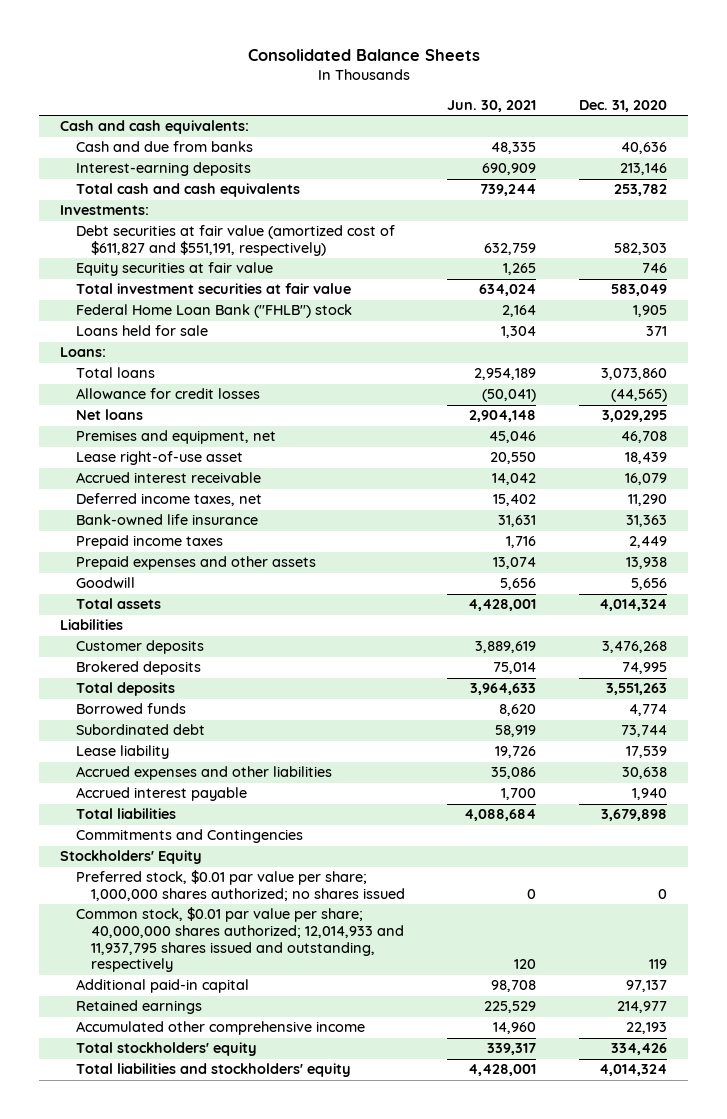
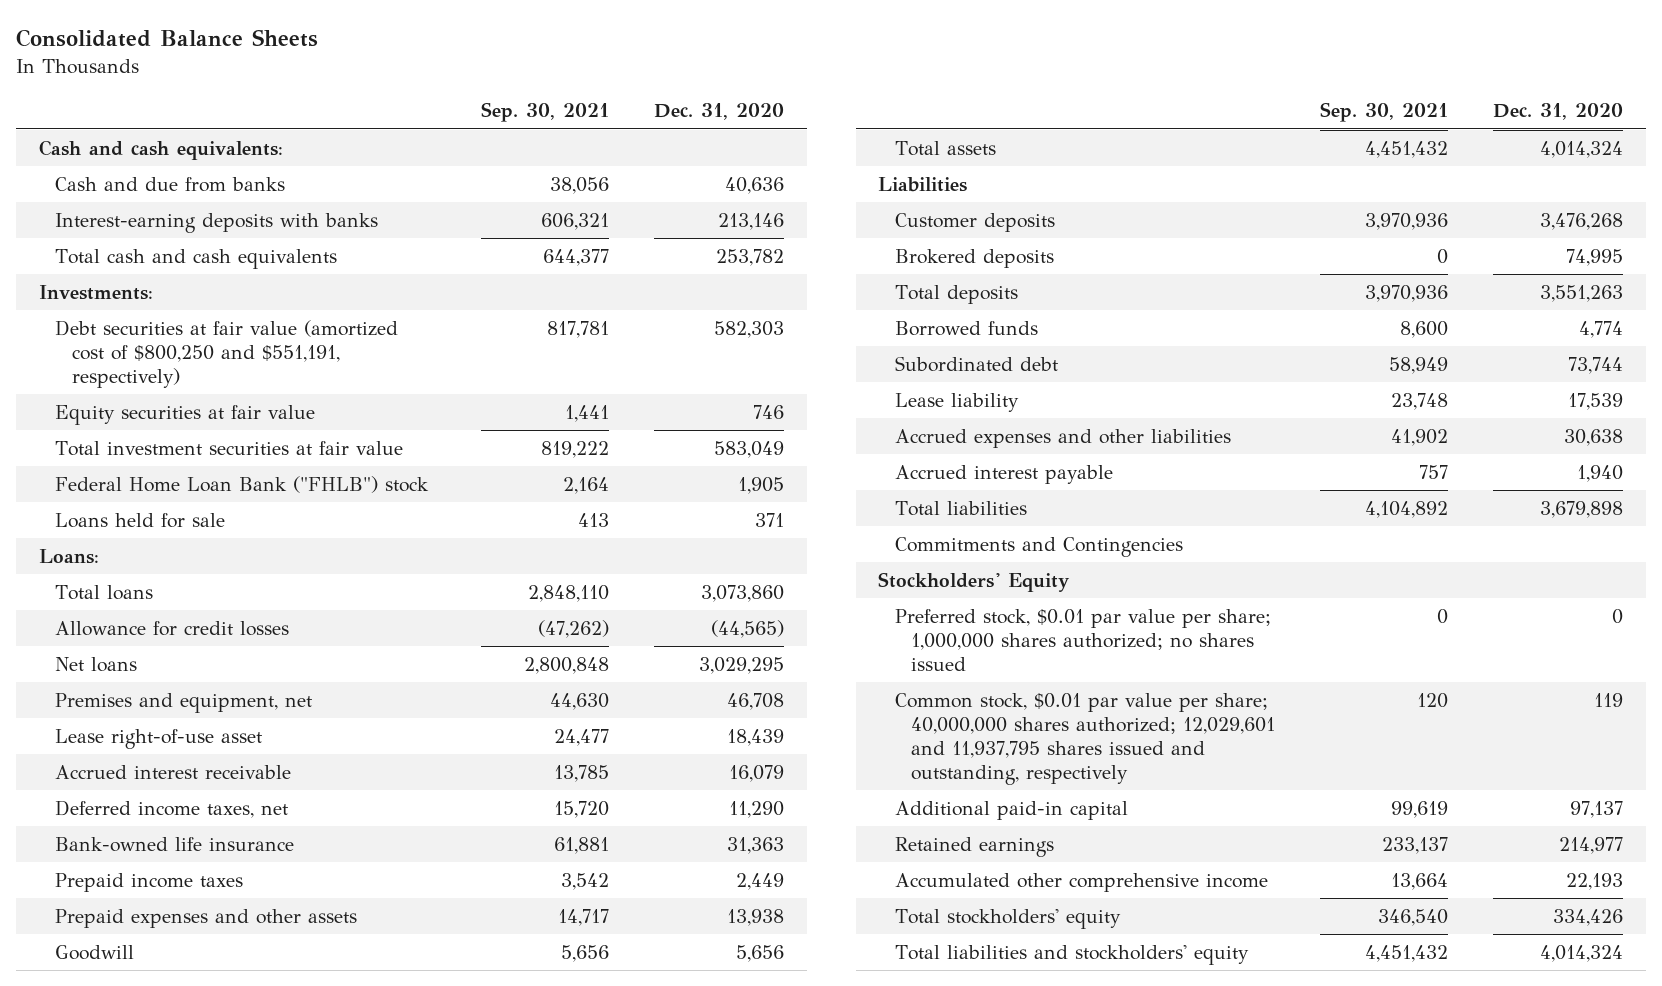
[447,100,537,113] Jun. 30, 2021 -> none
none -> [481,102,610,123] Sep. 30, 2021
[75,162,251,177] Interest-earning deposits -> [55,212,379,233] Interest-earning deposits with banks
[75,225,395,257] Debt securities at fair value (amortized cost of $611,827 and $551,191, respectively) -> [55,319,399,388] Debt securities at fair value (amortized cost of $800,250 and $551,191, respectively)
[75,907,404,973] Common stock, $0.01 par value per share; 40,000,000 shares authorized; 12,014,933 and 11,937,795 shares issued and outstanding, respectively -> [894,692,1275,785] Common stock, $0.01 par value per share; 40,000,000 shares authorized; 12,029,601 and 11,937,795 shares issued and outstanding, respectively

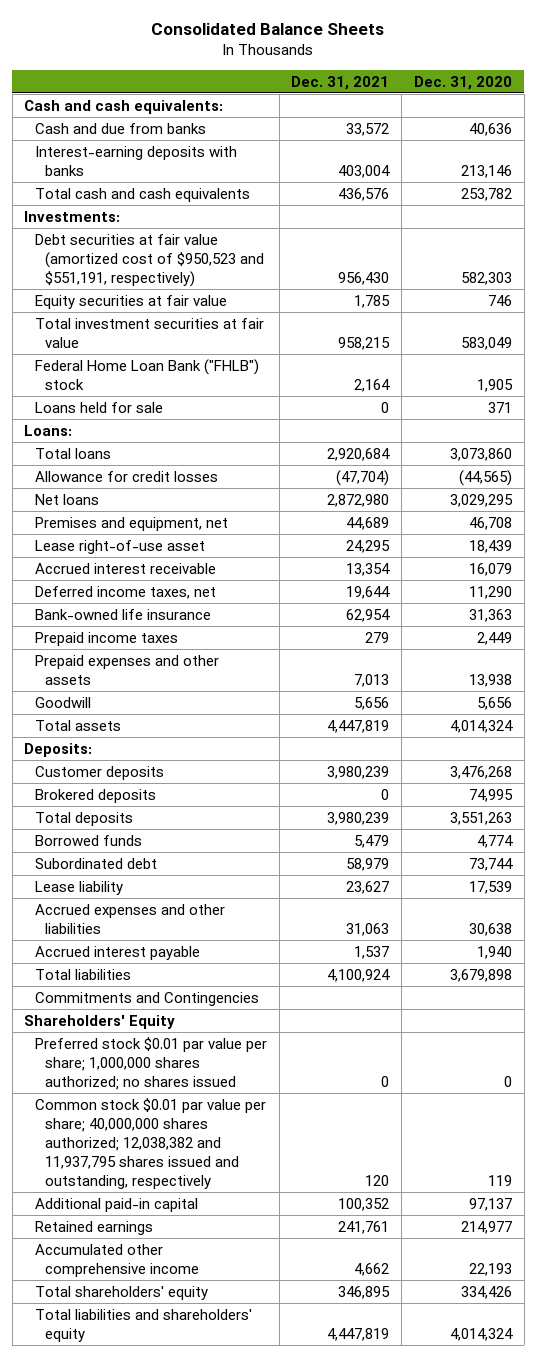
[481,102,610,123] Sep. 30, 2021 -> none
none -> [291,75,390,90] Dec. 31, 2021
[55,319,399,388] Debt securities at fair value (amortized cost of $800,250 and $551,191, respectively) -> [34,233,265,287] Debt securities at fair value (amortized cost of $950,523 and $551,191, respectively)
[878,176,968,192] Liabilities -> none
none -> [24,742,93,757] Deposits:
[878,571,1071,592] Stockholders' Equity -> [24,1014,176,1029] Shareholders' Equity
[894,608,1271,671] Preferred stock, $0.01 par value per share; 1,000,000 shares authorized; no shares issued -> [34,1036,267,1090] Preferred stock $0.01 par value per share; 1,000,000 shares authorized; no shares issued
[894,692,1275,785] Common stock, $0.01 par value per share; 40,000,000 shares authorized; 12,029,601 and 11,937,795 shares issued and outstanding, respectively -> [34,1097,266,1190] Common stock $0.01 par value per share; 40,000,000 shares authorized; 12,038,382 and 11,937,795 shares issued and outstanding, respectively
[894,908,1121,929] Total stockholders' equity -> [34,1285,208,1300] Total shareholders' equity
[894,944,1249,965] Total liabilities and stockholders' equity -> [34,1308,252,1342] Total liabilities and shareholders' equity

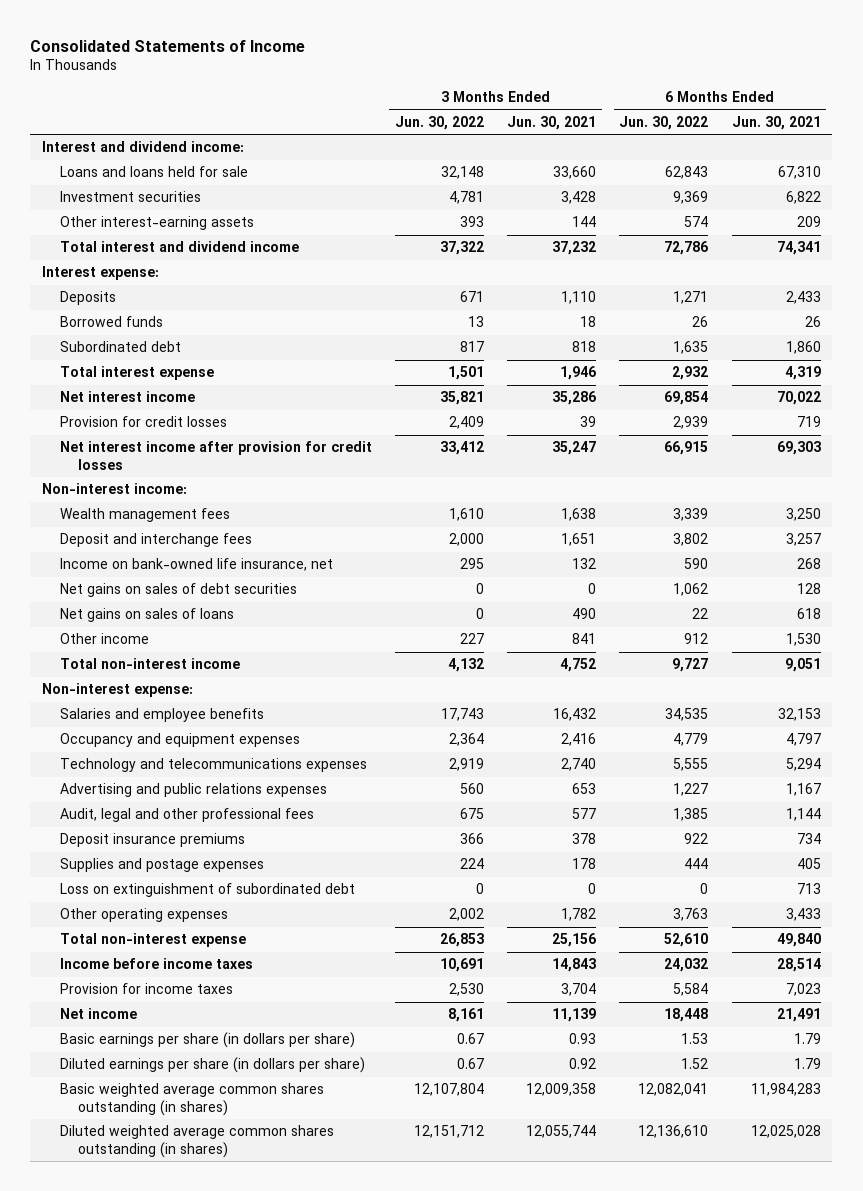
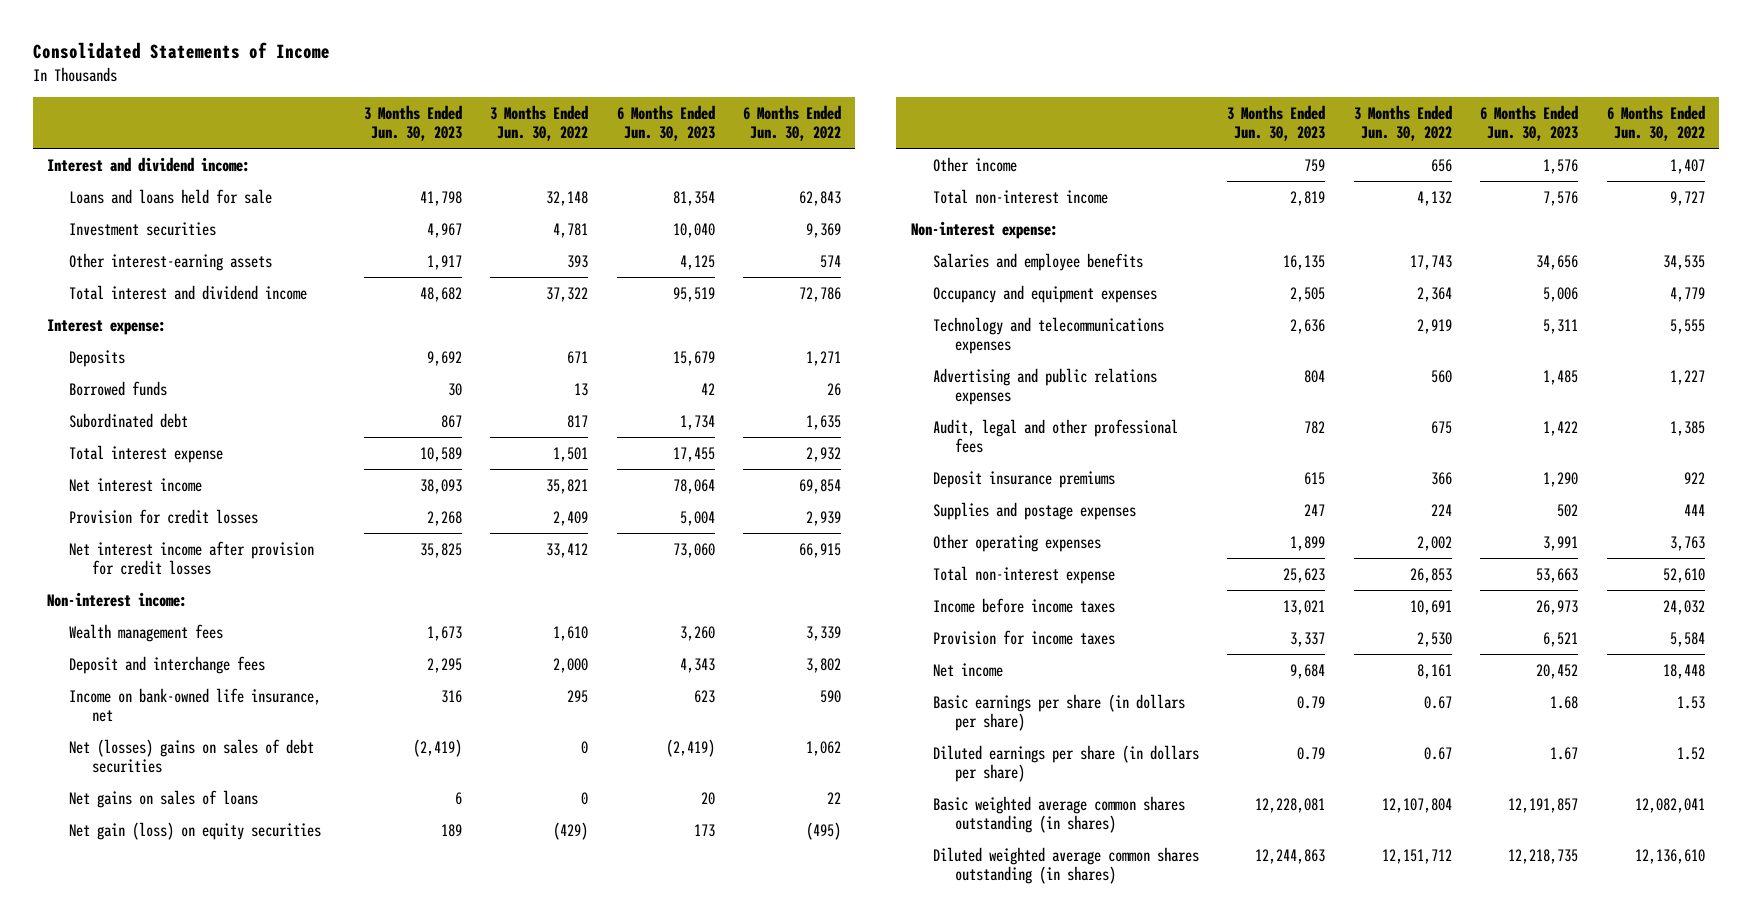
[507,115,597,130] Jun. 30, 2021 -> none
[731,115,821,130] Jun. 30, 2021 -> none
none -> [363,104,462,142] 3 Months Ended Jun. 30, 2023
none -> [616,104,715,142] 6 Months Ended Jun. 30, 2023
[60,583,298,598] Net gains on sales of debt securities -> [69,738,315,774] Net (losses) gains on sales of debt securities
none -> [69,821,322,840] Net gain (loss) on equity securities
[460,633,485,645] 227 -> [1430,158,1452,172] 656
[684,633,709,645] 912 -> [1669,158,1705,174] 1,407
[60,883,356,898] Loss on extinguishment of subordinated debt -> none

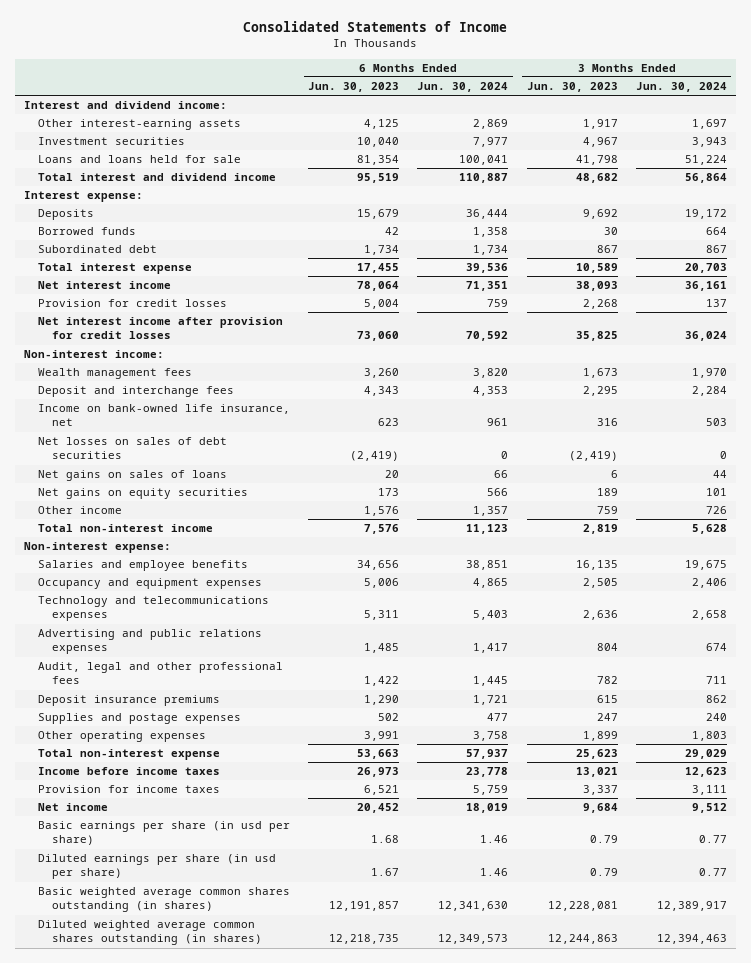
[490,104,589,142] 3 Months Ended Jun. 30, 2022 -> none
[742,104,841,142] 6 Months Ended Jun. 30, 2022 -> none
none -> [417,82,509,93] Jun. 30, 2024
none -> [635,82,727,93] Jun. 30, 2024
[69,221,217,236] Investment securities -> [37,137,185,146] Investment securities
[69,188,273,204] Loans and loans held for sale -> [37,155,241,164] Loans and loans held for sale
[69,738,315,774] Net (losses) gains on sales of debt securities -> [37,437,227,460] Net losses on sales of debt securities
[69,821,322,840] Net gain (loss) on equity securities -> [37,488,248,500] Net gains on equity securities
[932,693,1185,732] Basic earnings per share (in dollars per share) -> [37,821,290,846] Basic earnings per share (in usd per share)
[932,744,1199,783] Diluted earnings per share (in dollars per share) -> [37,854,276,880] Diluted earnings per share (in usd per share)

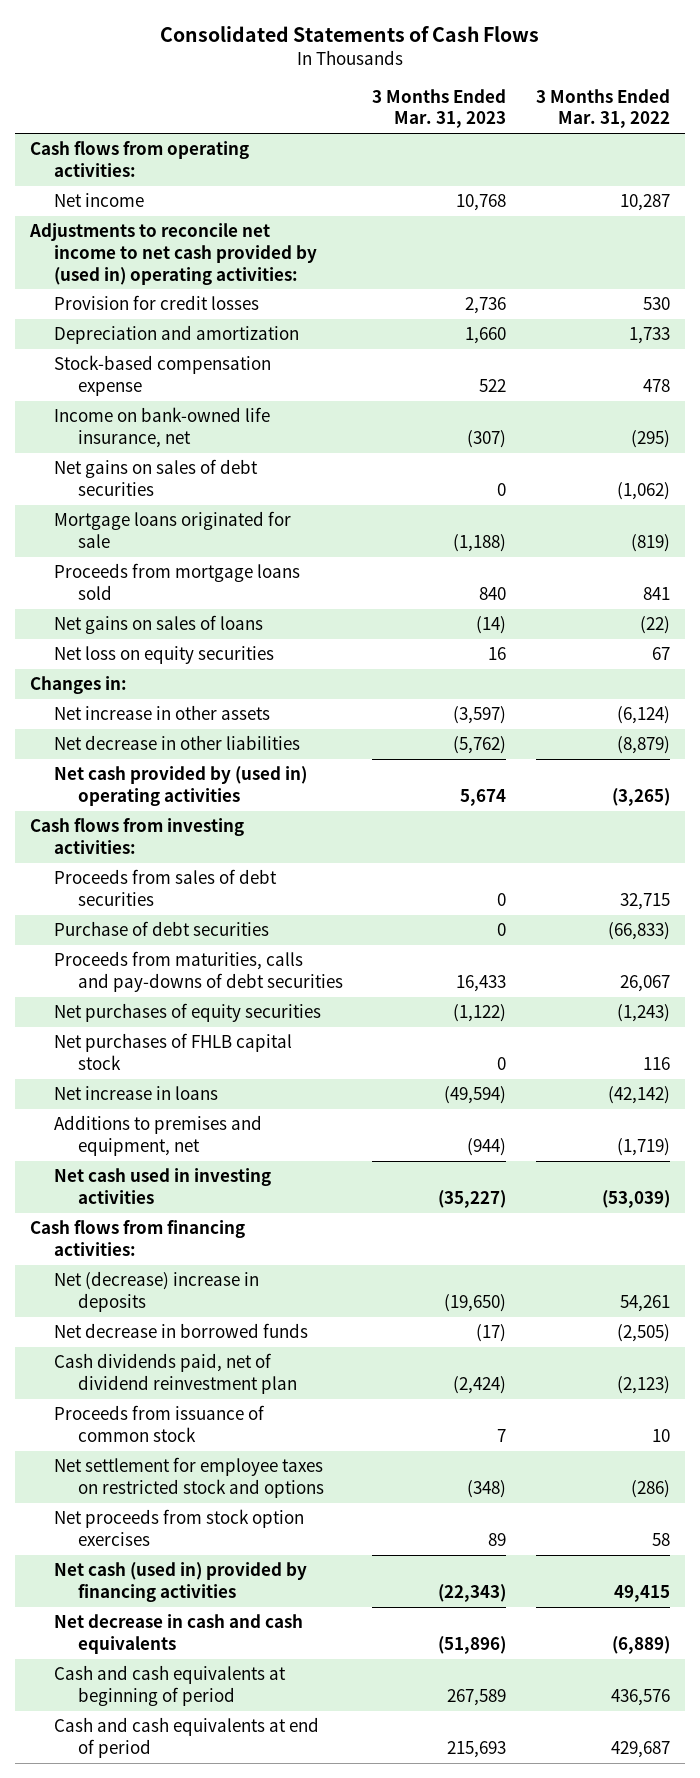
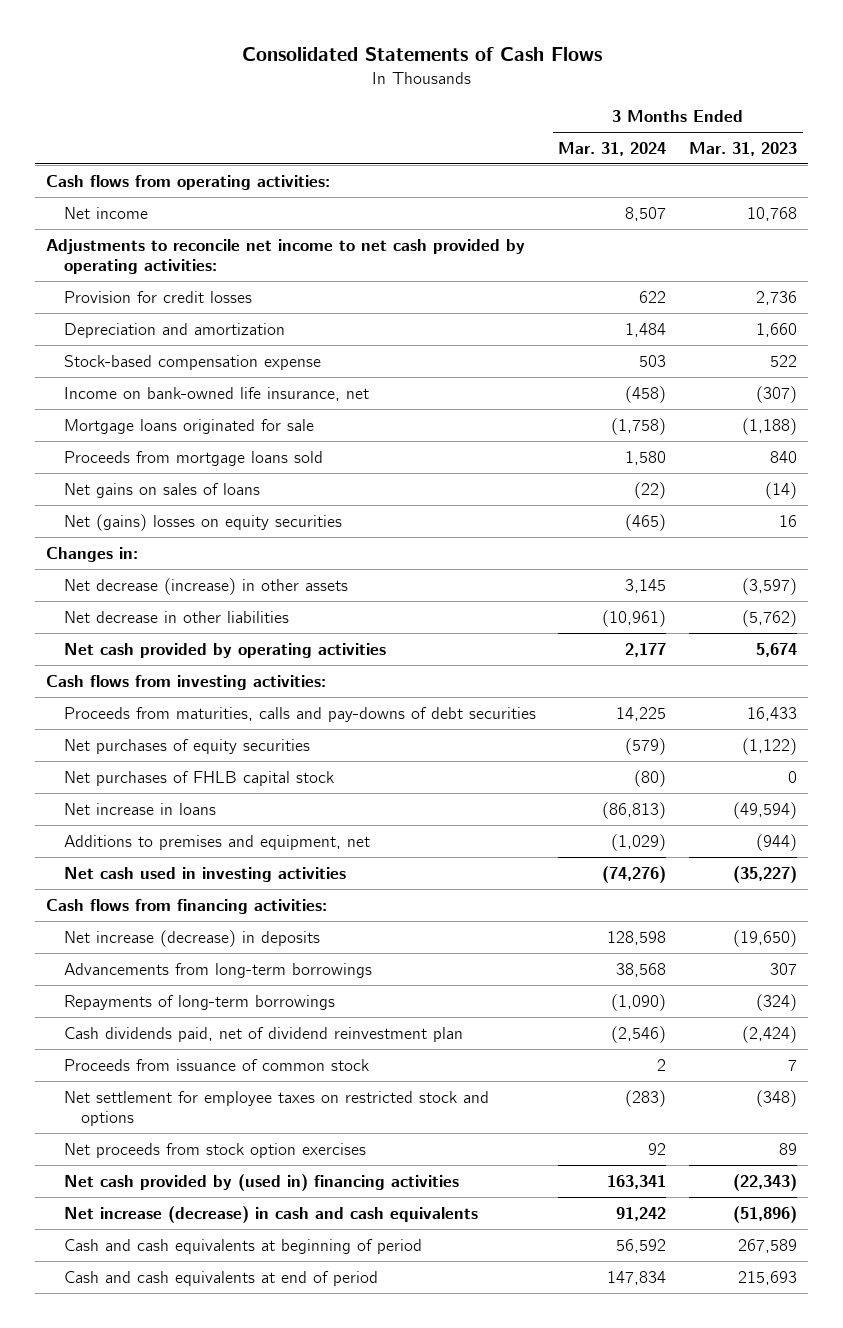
[535,88,670,129] 3 Months Ended Mar. 31, 2022 -> none
none -> [558,141,667,156] Mar. 31, 2024
[28,223,317,285] Adjustments to reconcile net income to net cash provided by (used in) operating activities: -> [46,238,526,274] Adjustments to reconcile net income to net cash provided by operating activities:
[53,459,258,496] Net gains on sales of debt securities -> none
[53,646,274,665] Net loss on equity securities -> [63,513,342,531] Net (gains) losses on equity securities
[53,705,270,721] Net increase in other assets -> [63,577,348,595] Net decrease (increase) in other assets
[53,766,307,806] Net cash provided by (used in) operating activities -> [63,642,386,658] Net cash provided by operating activities
[53,869,277,906] Proceeds from sales of debt securities -> none
[53,921,269,937] Purchase of debt securities -> none
[53,1323,308,1339] Net decrease in borrowed funds -> none
[53,1271,259,1312] Net (decrease) increase in deposits -> [63,929,320,947] Net increase (decrease) in deposits
none -> [63,962,372,978] Advancements from long-term borrowings
none -> [63,994,335,1010] Repayments of long-term borrowings
[53,1562,307,1602] Net cash (used in) provided by financing activities -> [63,1173,459,1191] Net cash provided by (used in) financing activities
[53,1614,303,1654] Net decrease in cash and cash equivalents -> [63,1205,478,1223] Net increase (decrease) in cash and cash equivalents

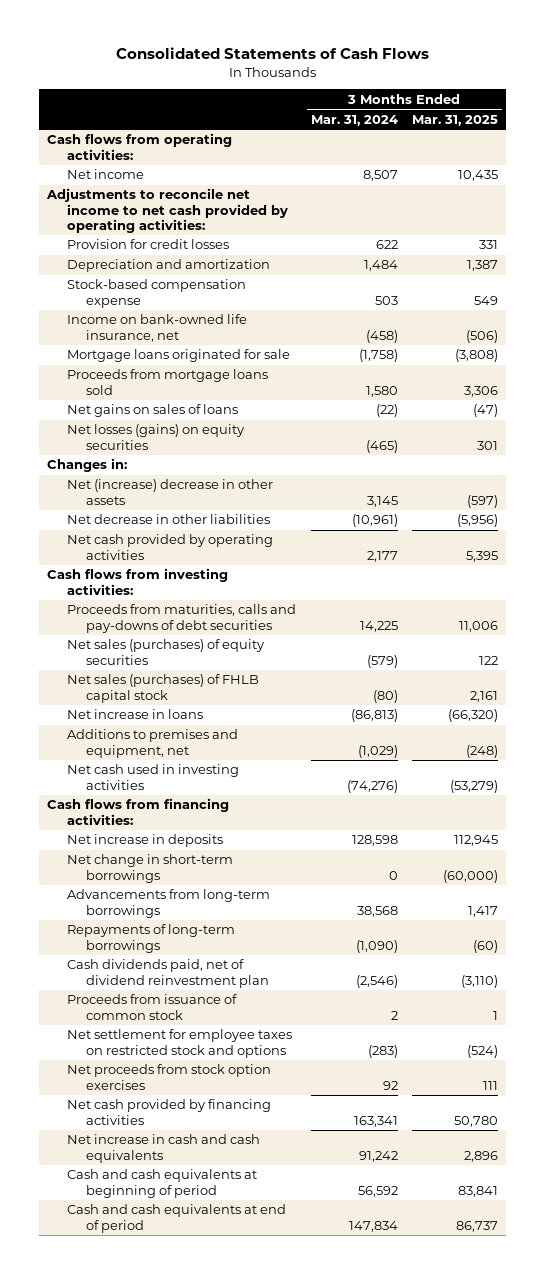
[688,141,797,156] Mar. 31, 2023 -> none
none -> [412,114,499,126] Mar. 31, 2025
[63,513,342,531] Net (gains) losses on equity securities -> [66,424,245,450] Net losses (gains) on equity securities
[63,577,348,595] Net decrease (increase) in other assets -> [66,479,273,505] Net (increase) decrease in other assets
[63,738,310,754] Net purchases of equity securities -> [66,639,265,665] Net sales (purchases) of equity securities
[63,770,334,786] Net purchases of FHLB capital stock -> [66,674,259,703] Net sales (purchases) of FHLB capital stock
[63,929,320,947] Net increase (decrease) in deposits -> [66,834,223,848] Net increase in deposits
none -> [66,854,233,883] Net change in short-term borrowings
[63,1173,459,1191] Net cash provided by (used in) financing activities -> [66,1099,271,1125] Net cash provided by financing activities
[63,1205,478,1223] Net increase (decrease) in cash and cash equivalents -> [66,1134,260,1163] Net increase in cash and cash equivalents

